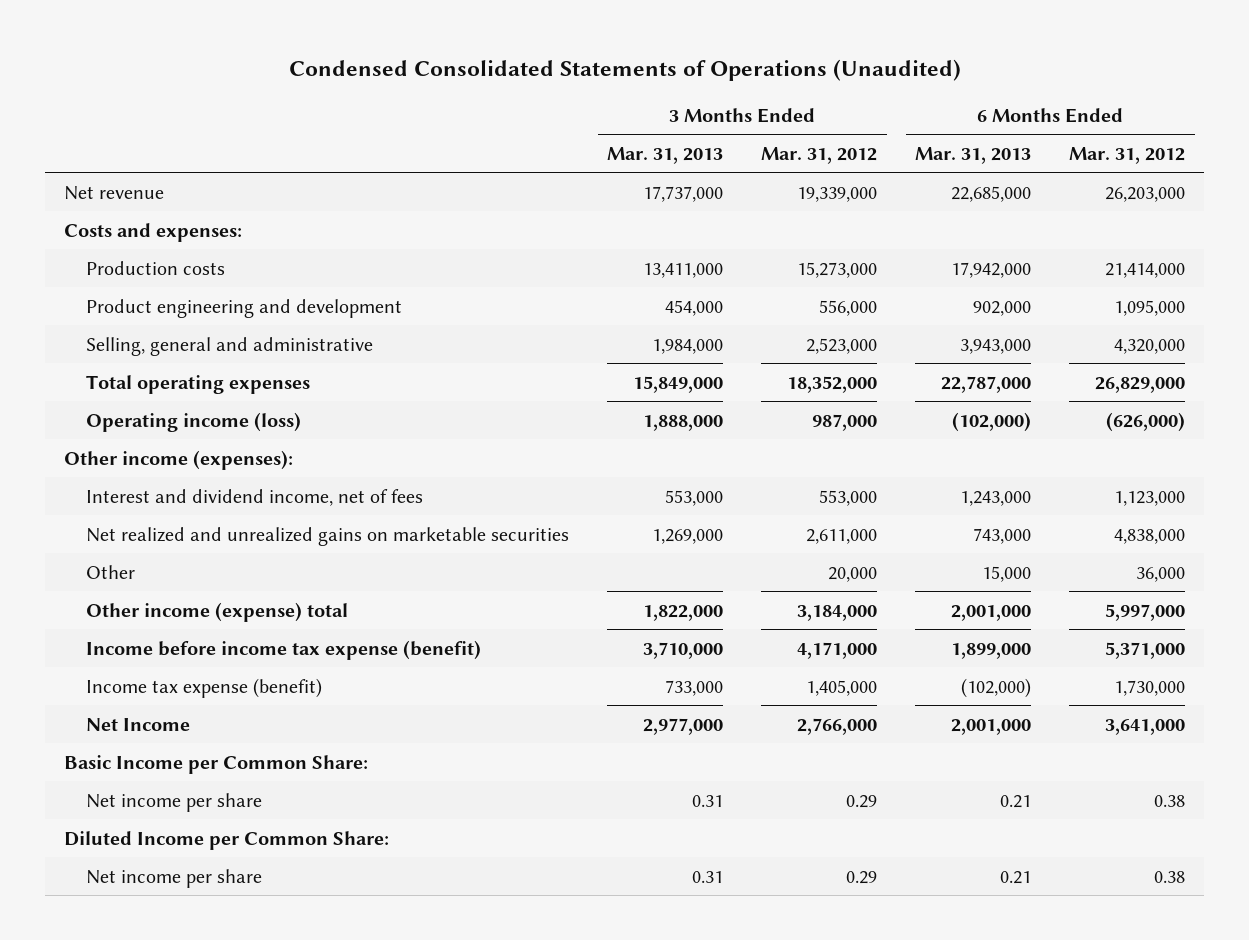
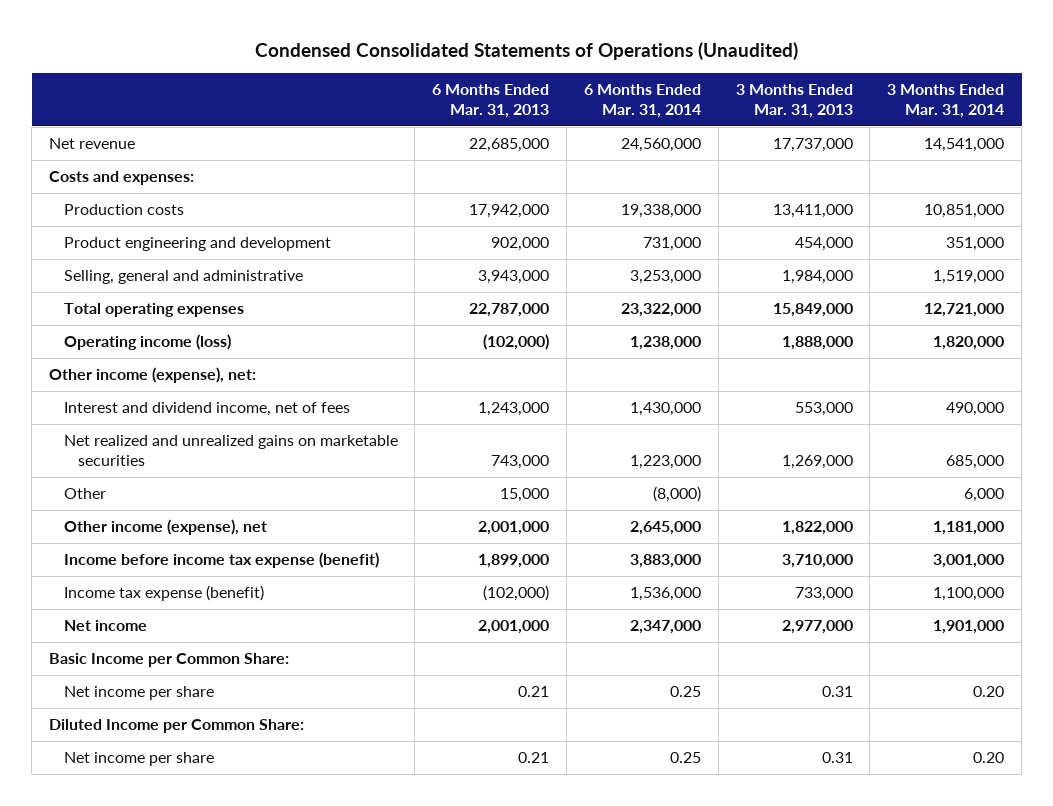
[761,146,878,164] Mar. 31, 2012 -> none
[1069,146,1186,164] Mar. 31, 2012 -> none
none -> [583,84,701,119] 6 Months Ended Mar. 31, 2014
none -> [887,84,1005,119] 3 Months Ended Mar. 31, 2014
[64,449,294,470] Other income (expenses): -> [49,367,257,384] Other income (expense), net:
[86,601,349,622] Other income (expense) total -> [63,519,267,536] Other income (expense), net
[86,717,191,731] Net Income -> [63,620,147,632] Net income

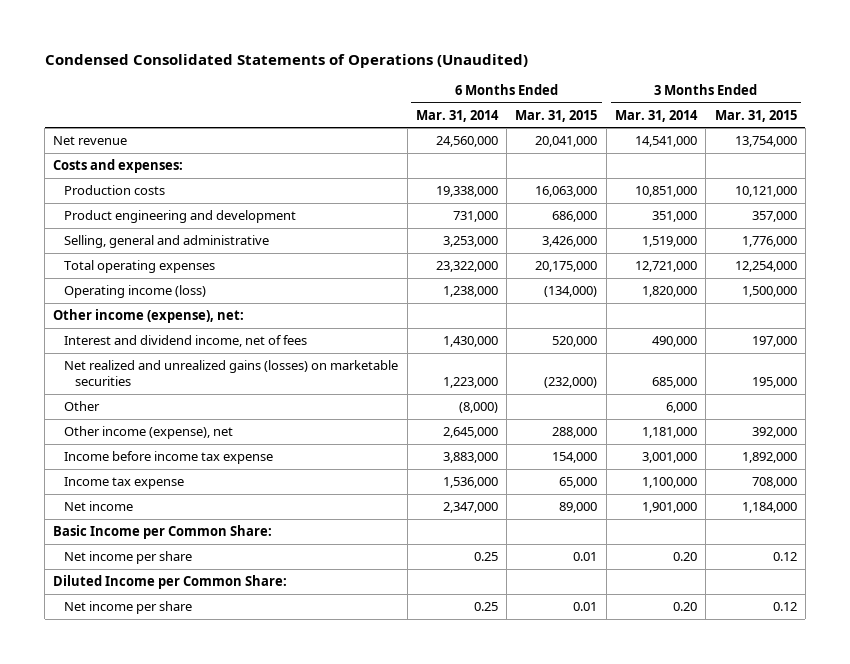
[432,84,550,119] 6 Months Ended Mar. 31, 2013 -> none
[735,84,853,119] 3 Months Ended Mar. 31, 2013 -> none
none -> [515,109,598,122] Mar. 31, 2015
none -> [714,109,797,122] Mar. 31, 2015
[63,435,398,467] Net realized and unrealized gains on marketable securities -> [64,360,399,387] Net realized and unrealized gains (losses) on marketable securities
[63,552,379,569] Income before income tax expense (benefit) -> [64,451,274,465] Income before income tax expense
[63,585,264,602] Income tax expense (benefit) -> [64,477,185,490] Income tax expense

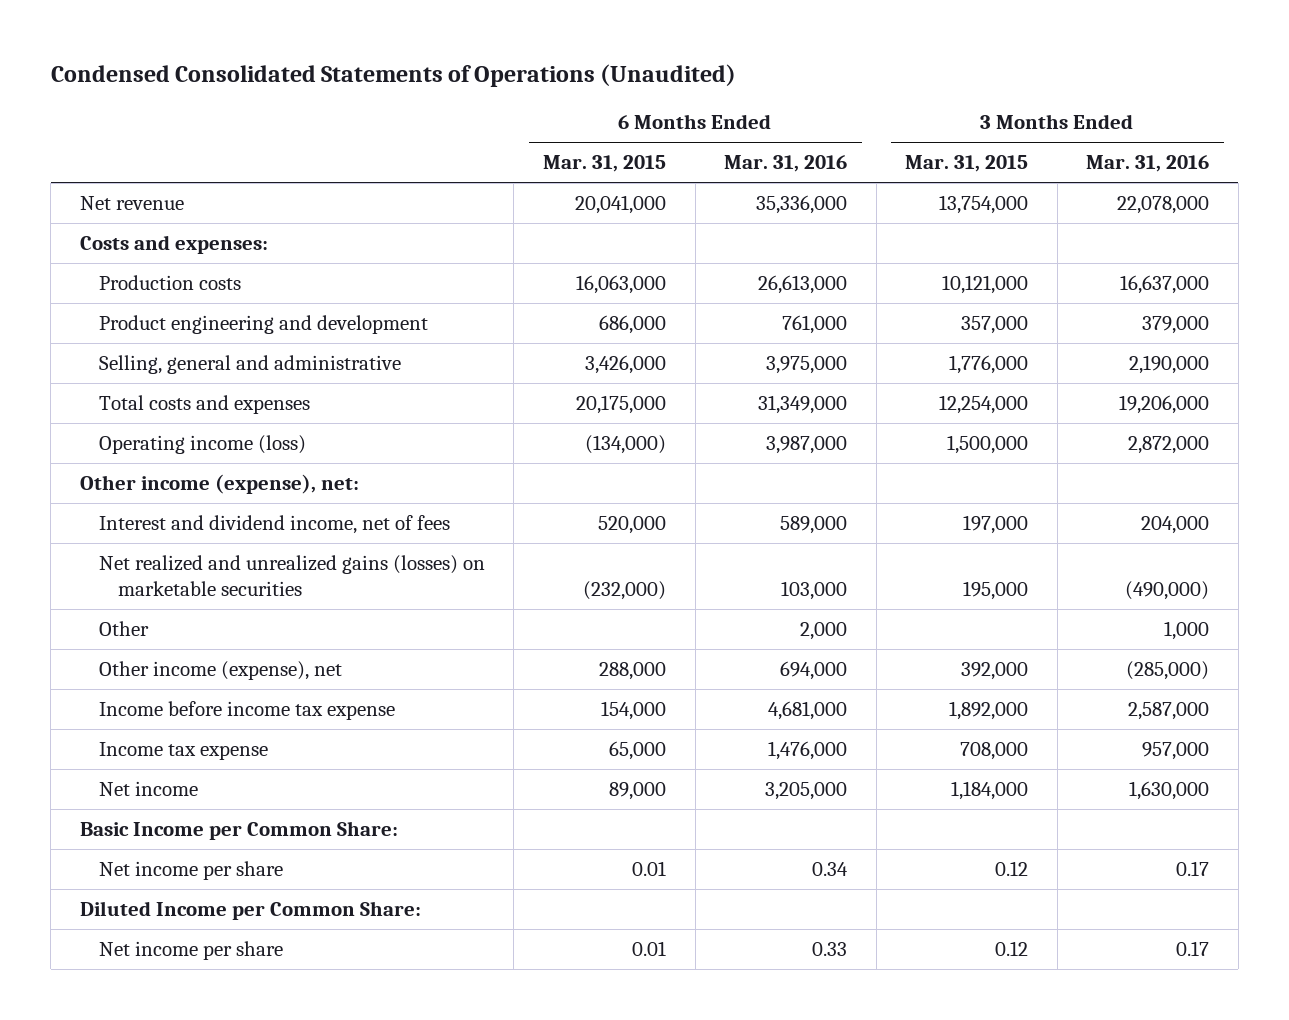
[415,109,499,122] Mar. 31, 2014 -> none
[615,109,699,122] Mar. 31, 2014 -> none
none -> [724,155,848,173] Mar. 31, 2016
none -> [1086,155,1210,173] Mar. 31, 2016
[64,260,216,274] Total operating expenses -> [98,394,310,414] Total costs and expenses

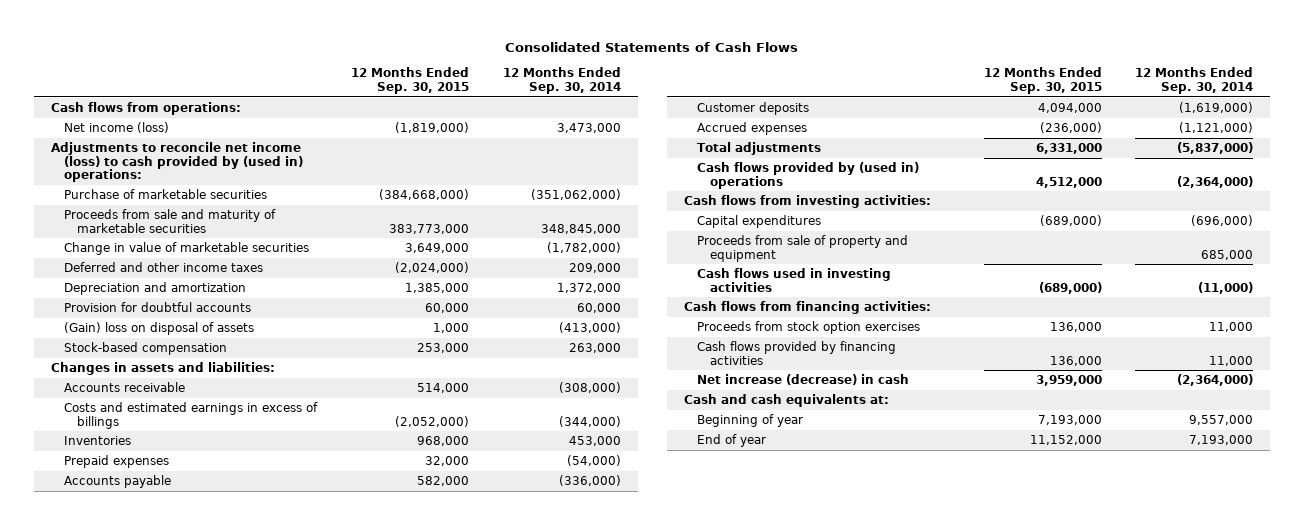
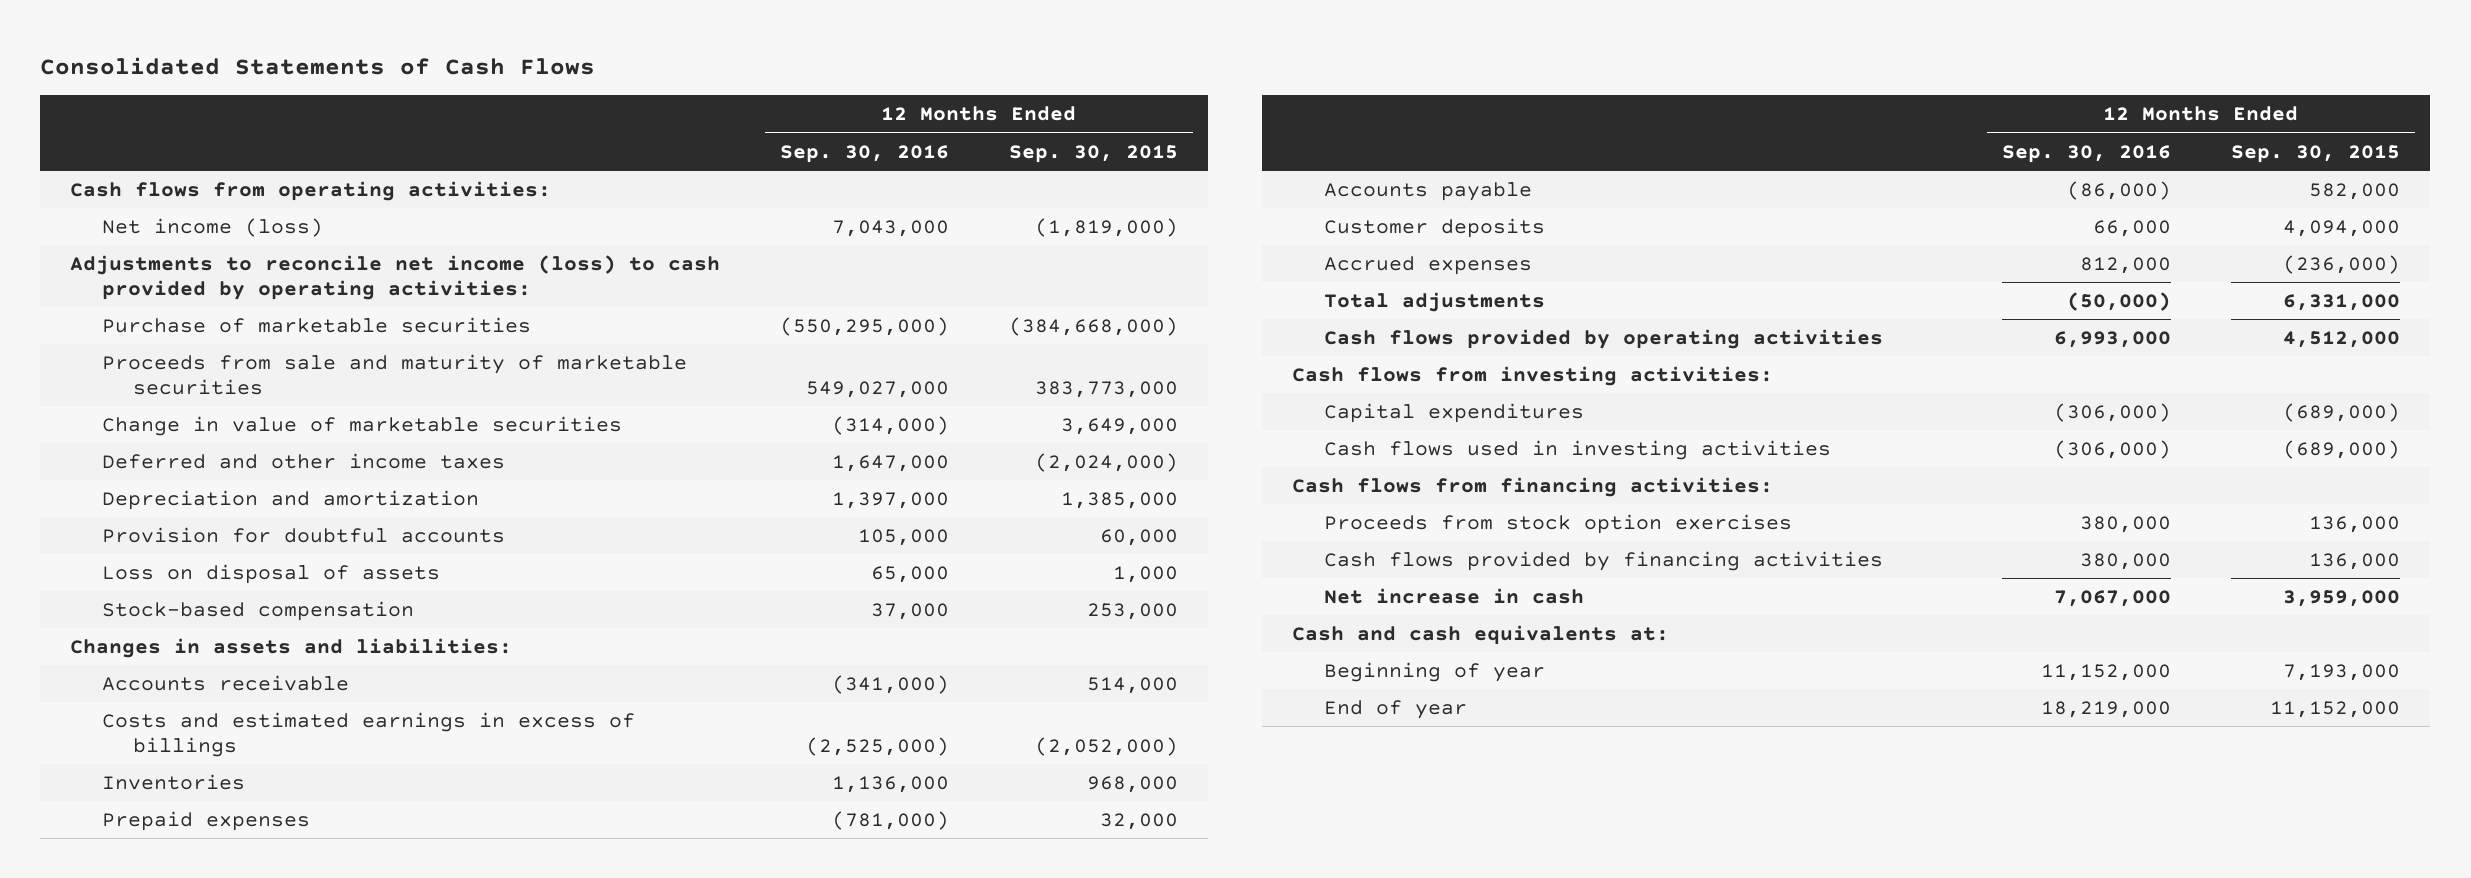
[502,67,621,94] 12 Months Ended Sep. 30, 2014 -> none
none -> [780,144,950,163] Sep. 30, 2016
[50,102,241,116] Cash flows from operations: -> [70,181,552,202] Cash flows from operating activities:
[50,142,304,183] Adjustments to reconcile net income (loss) to cash provided by (used in) operations: -> [70,255,721,301] Adjustments to reconcile net income (loss) to cash provided by operating activities:
[64,322,255,336] (Gain) loss on disposal of assets -> [101,564,440,585] Loss on disposal of assets
[696,162,919,189] Cash flows provided by (used in) operations -> [1323,329,1883,350] Cash flows provided by operating activities
[696,235,908,262] Proceeds from sale of property and equipment -> none
[696,374,909,386] Net increase (decrease) in cash -> [1323,588,1584,605] Net increase in cash

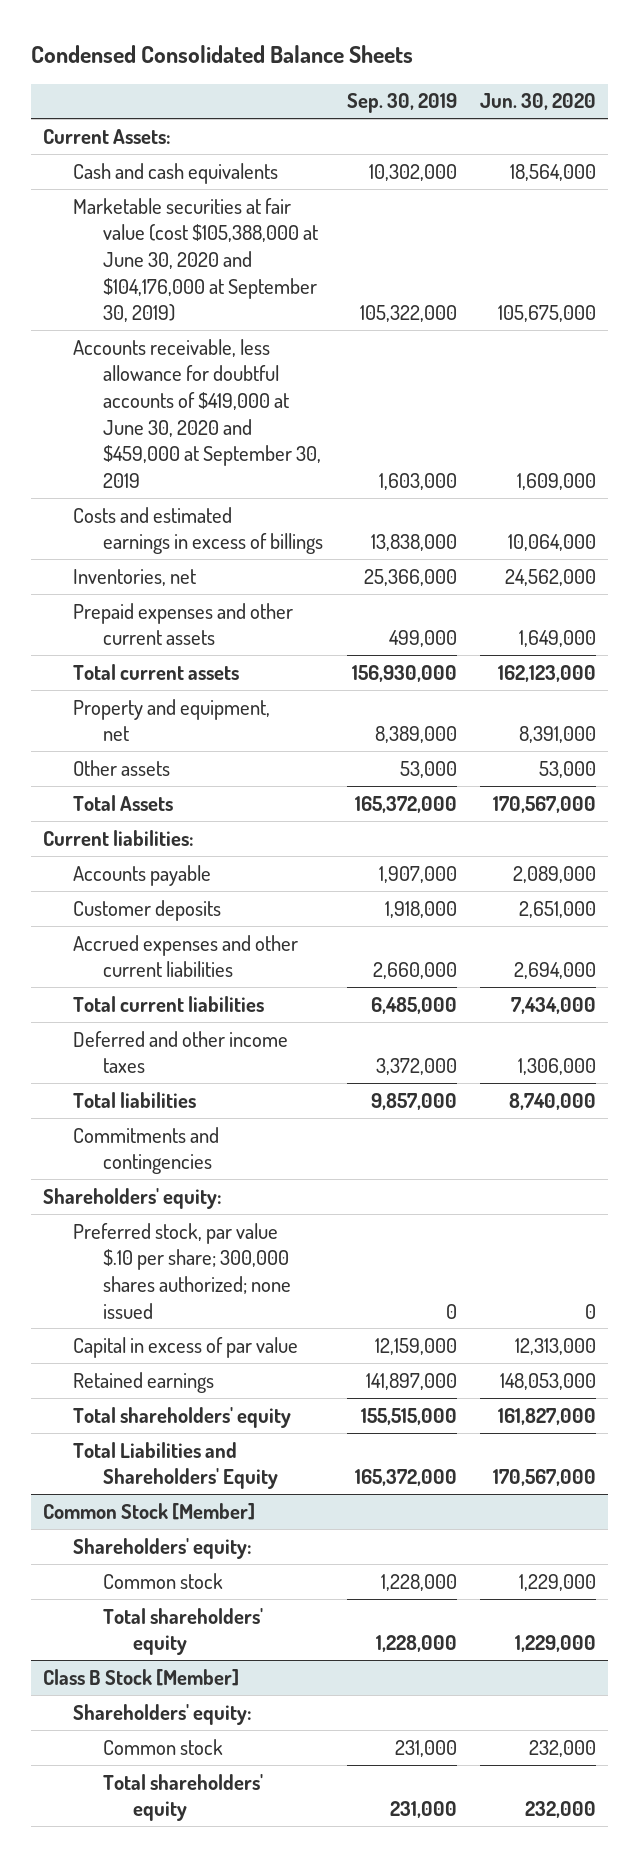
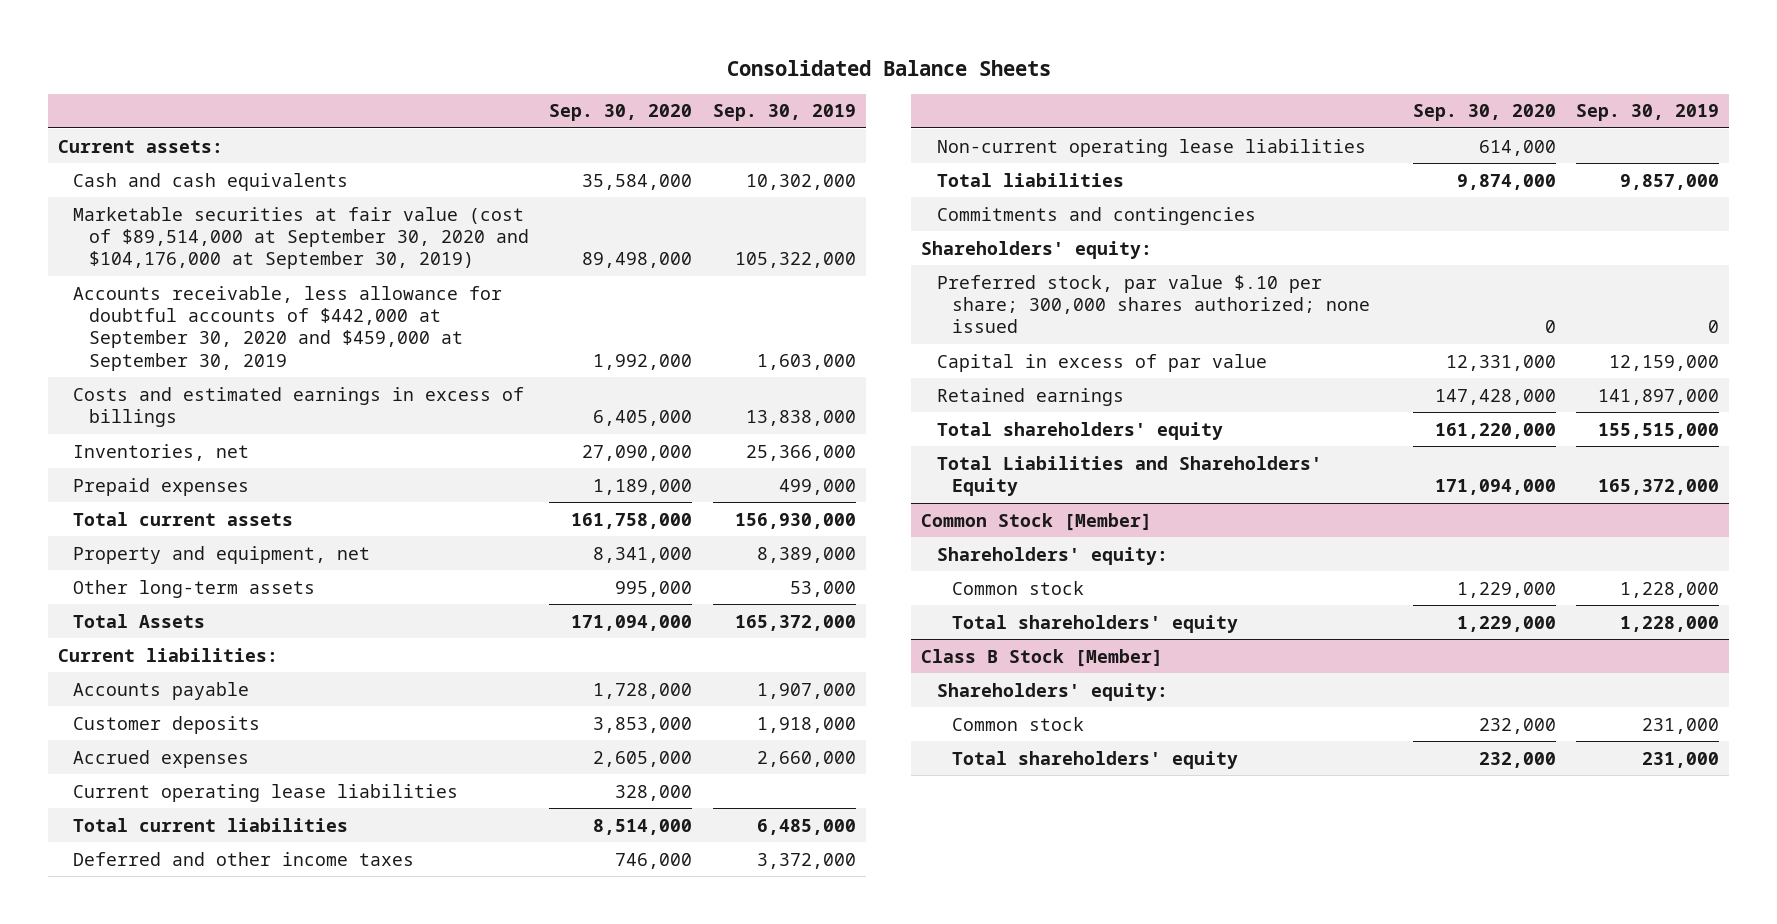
[31,45,414,64] Condensed Consolidated Balance Sheets -> [726,59,1051,76] Consolidated Balance Sheets
[479,93,596,111] Jun. 30, 2020 -> none
none -> [549,104,693,122] Sep. 30, 2020
[43,128,172,144] Current Assets: -> [58,139,224,153] Current assets:
[73,197,319,323] Marketable securities at fair value (cost $105,388,000 at June 30, 2020 and $104,176,000 at September 30, 2019) -> [73,206,529,270] Marketable securities at fair value (cost of $89,514,000 at September 30, 2020 and $104,176,000 at September 30, 2019)
[73,338,322,488] Accounts receivable, less allowance for doubtful accounts of $419,000 at June 30, 2020 and $459,000 at September 30, 2019 -> [73,285,503,371] Accounts receivable, less allowance for doubtful accounts of $442,000 at September 30, 2020 and $459,000 at September 30, 2019
[73,602,294,646] Prepaid expenses and other current assets -> [73,477,250,496] Prepaid expenses
[73,759,171,776] Other assets -> [73,579,316,598] Other long-term assets
[73,934,299,978] Accrued expenses and other current liabilities -> [73,749,250,768] Accrued expenses
none -> [73,783,459,802] Current operating lease liabilities
none -> [936,138,1366,157] Non-current operating lease liabilities

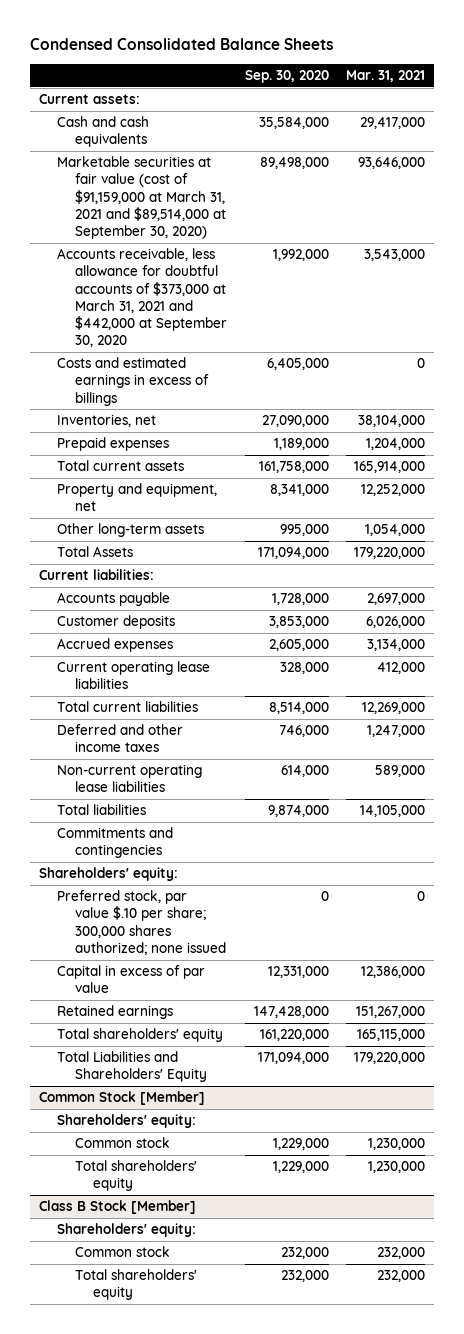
[726,59,1051,76] Consolidated Balance Sheets -> [29,38,333,51] Condensed Consolidated Balance Sheets
[712,104,856,122] Sep. 30, 2019 -> none
none -> [346,69,426,82] Mar. 31, 2021
[73,206,529,270] Marketable securities at fair value (cost of $89,514,000 at September 30, 2020 and $104,176,000 at September 30, 2019) -> [56,156,226,239] Marketable securities at fair value (cost of $91,159,000 at March 31, 2021 and $89,514,000 at September 30, 2020)
[73,285,503,371] Accounts receivable, less allowance for doubtful accounts of $442,000 at September 30, 2020 and $459,000 at September 30, 2019 -> [56,248,227,347] Accounts receivable, less allowance for doubtful accounts of $373,000 at March 31, 2021 and $442,000 at September 30, 2020

